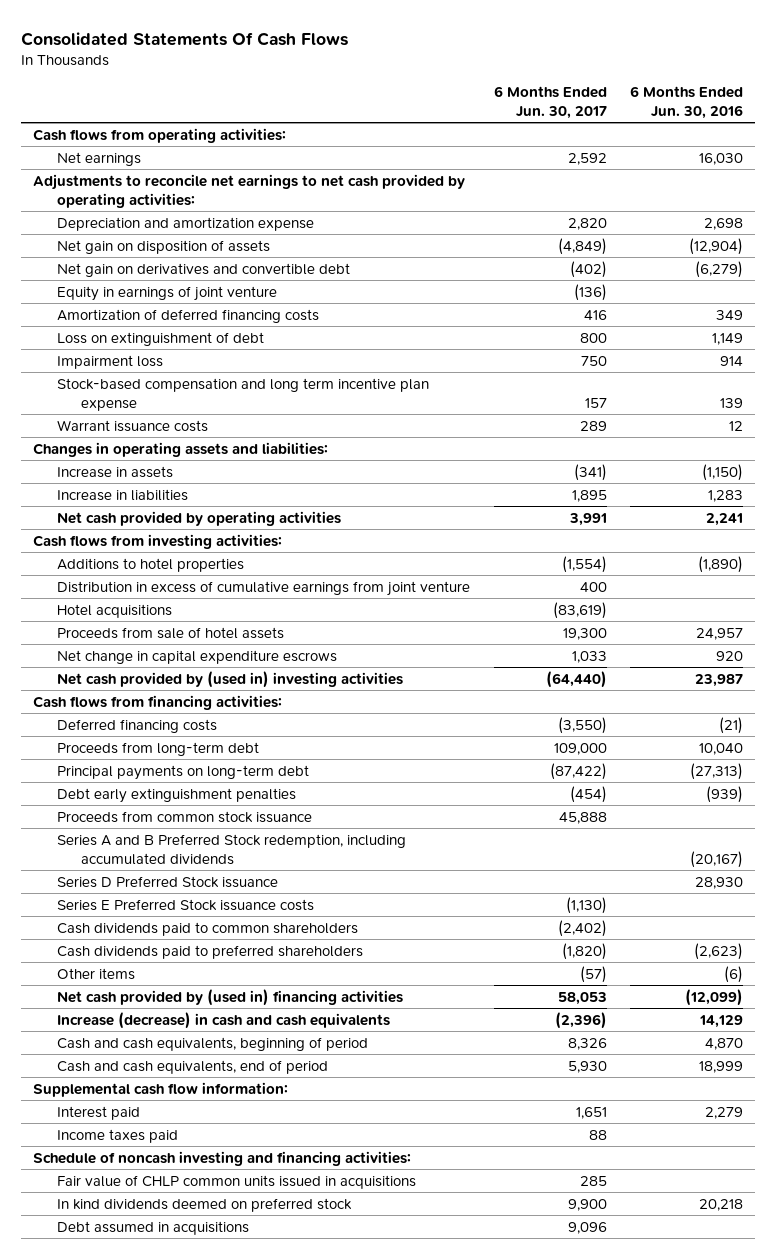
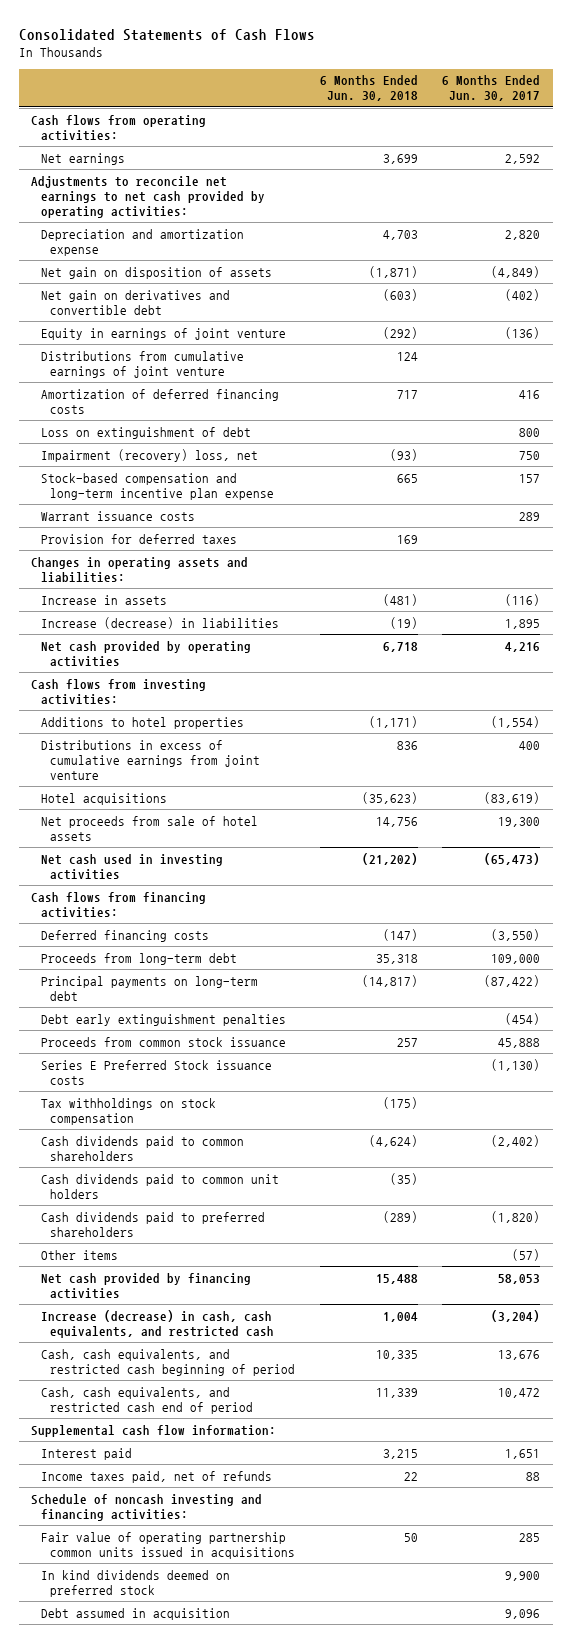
[21,31,349,46] Consolidated Statements Of Cash Flows -> [18,28,315,41] Consolidated Statements of Cash Flows
[630,86,744,119] 6 Months Ended Jun. 30, 2016 -> none
none -> [319,75,418,102] 6 Months Ended Jun. 30, 2018
none -> [40,350,244,378] Distributions from cumulative earnings of joint venture
[57,354,164,369] Impairment loss -> [40,448,258,462] Impairment (recovery) loss, net
[57,377,430,411] Stock-based compensation and long term incentive plan expense -> [40,472,274,500] Stock-based compensation and long-term incentive plan expense
none -> [40,533,237,544] Provision for deferred taxes
[573,463,607,481] (341) -> [505,593,541,606] (116)
[57,488,189,501] Increase in liabilities -> [40,616,279,629] Increase (decrease) in liabilities
[568,512,607,526] 3,991 -> [505,641,541,652] 4,216
[57,580,471,596] Distribution in excess of cumulative earnings from joint venture -> [40,739,260,780] Distributions in excess of cumulative earnings from joint venture
[57,649,338,664] Net change in capital expenditure escrows -> none
[57,626,285,639] Proceeds from sale of hotel assets -> [40,815,258,841] Net proceeds from sale of hotel assets
[57,670,404,688] Net cash provided by (used in) investing activities -> [40,853,223,880] Net cash used in investing activities
[545,670,607,688] (64,440) -> [484,852,541,865] (65,473)
[57,833,407,865] Series A and B Preferred Stock redemption, including accumulated dividends -> none
[57,875,279,888] Series D Preferred Stock issuance -> none
none -> [40,1097,216,1125] Tax withholdings on stock compensation
none -> [40,1173,279,1199] Cash dividends paid to common unit holders
[57,988,404,1006] Net cash provided by (used in) financing activities -> [40,1272,251,1299] Net cash provided by financing activities
[57,1011,391,1029] Increase (decrease) in cash and cash equivalents -> [40,1309,274,1338] Increase (decrease) in cash, cash equivalents, and restricted cash
[554,1011,607,1029] (2,396) -> [491,1309,541,1322] (3,204)
[57,1036,369,1051] Cash and cash equivalents, beginning of period -> [40,1348,295,1376] Cash, cash equivalents, and restricted cash beginning of period
[567,1037,607,1050] 8,326 -> [498,1349,541,1360] 13,676
[57,1059,329,1074] Cash and cash equivalents, end of period -> [40,1386,253,1414] Cash, cash equivalents, and restricted cash end of period
[567,1060,607,1073] 5,930 -> [498,1387,541,1398] 10,472
[57,1128,179,1143] Income taxes paid -> [40,1470,272,1483] Income taxes paid, net of refunds
[57,1174,417,1189] Fair value of CHLP common units issued in acquisitions -> [40,1531,295,1559] Fair value of operating partnership common units issued in acquisitions
[57,1220,250,1235] Debt assumed in acquisitions -> [40,1607,230,1620] Debt assumed in acquisition

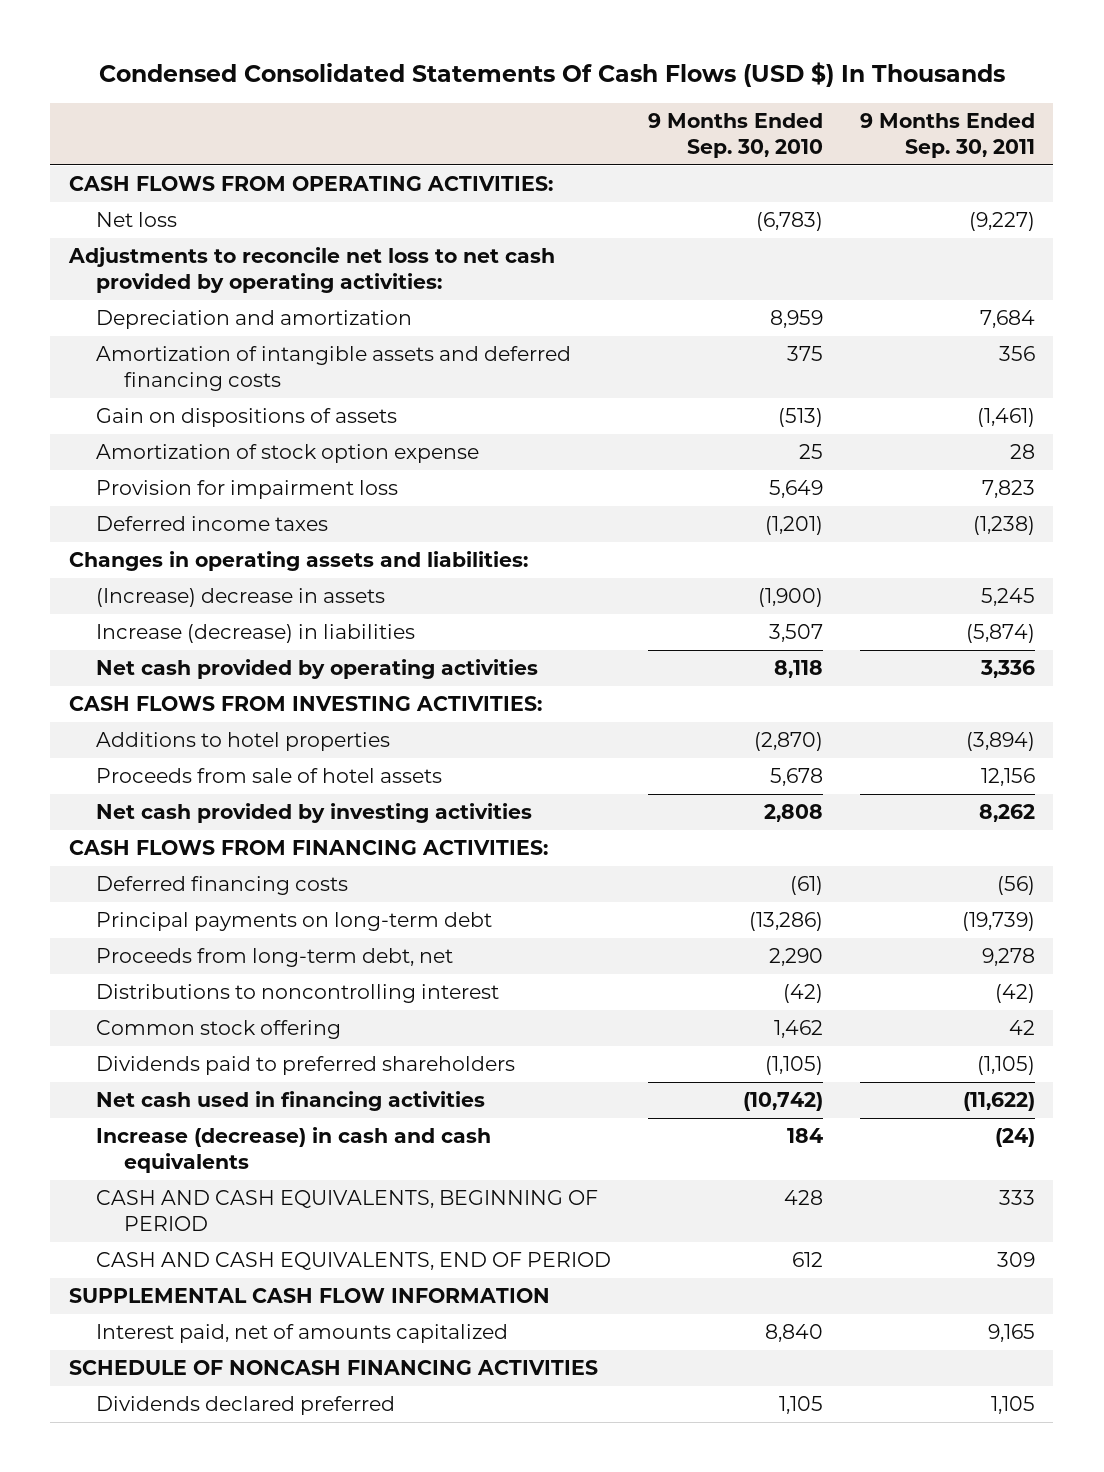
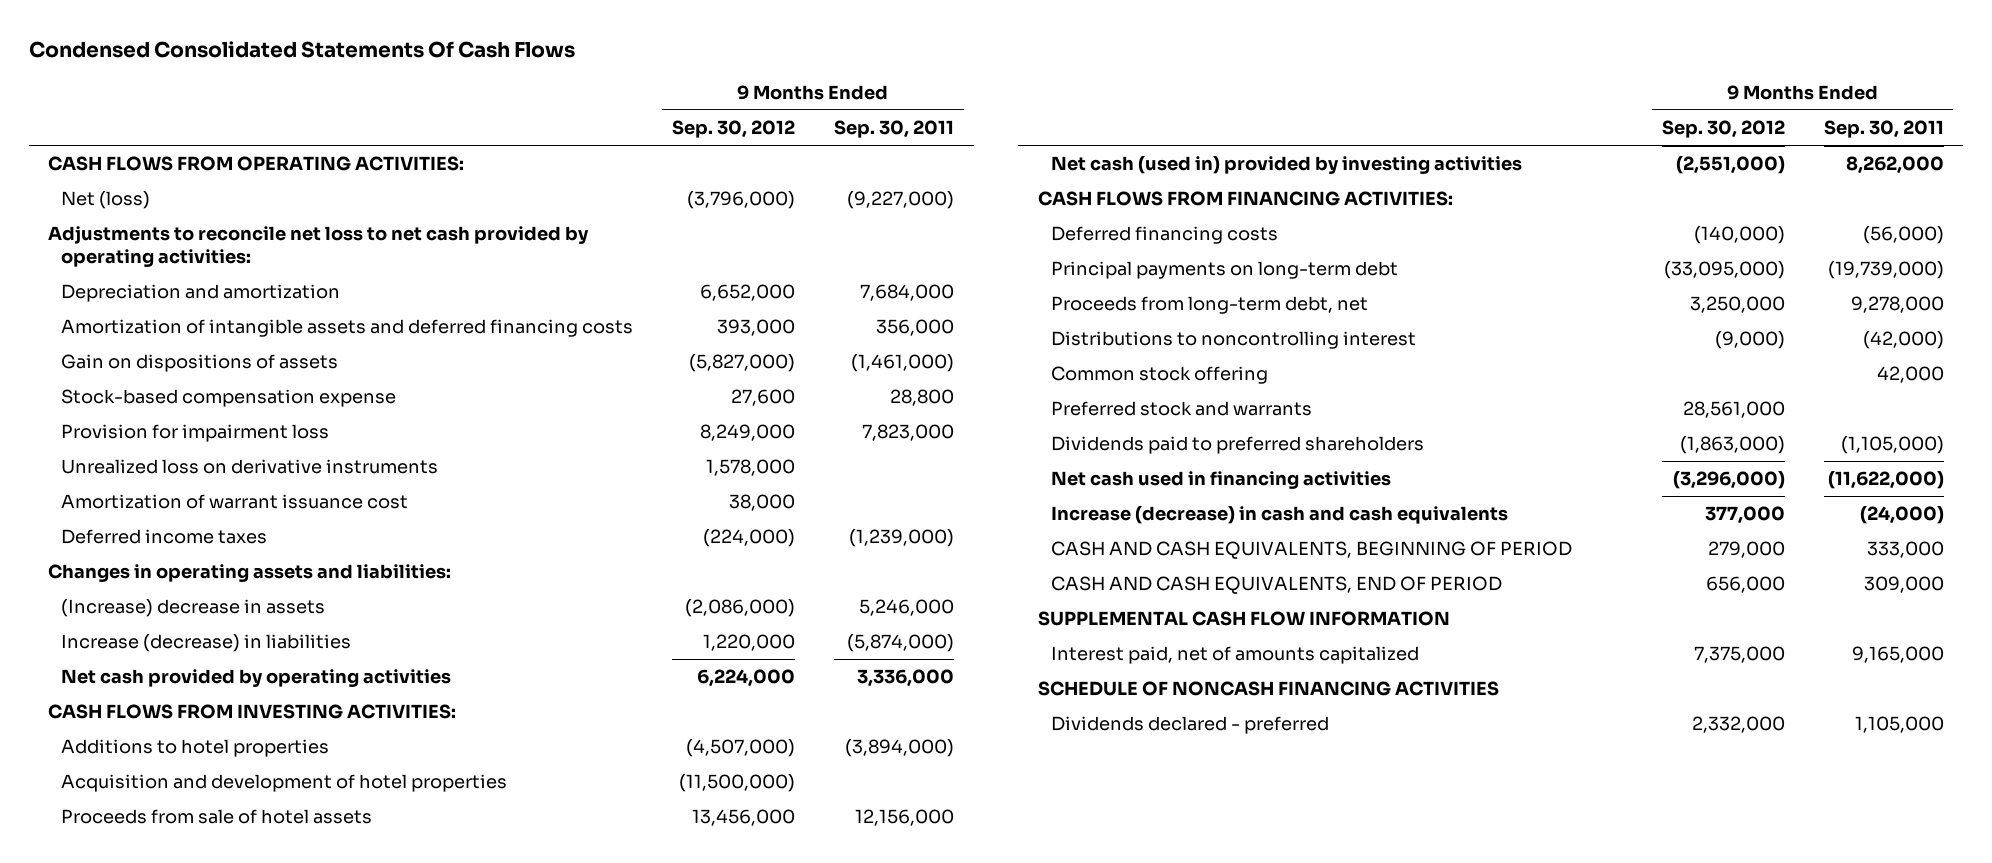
[98,62,1005,88] Condensed Consolidated Statements Of Cash Flows (USD $) In Thousands -> [28,40,575,58] Condensed Consolidated Statements Of Cash Flows
[648,113,824,158] 9 Months Ended Sep. 30, 2010 -> none
none -> [672,120,796,139] Sep. 30, 2012
[96,212,178,228] Net loss -> [61,191,151,210] Net (loss)
[968,212,1035,232] (9,227) -> [847,191,955,210] (9,227,000)
[96,444,480,464] Amortization of stock option expense -> none
[979,310,1035,329] 7,684 -> [860,284,955,302] 7,684,000
[998,346,1035,362] 356 -> [876,319,955,337] 356,000
[976,408,1035,428] (1,461) -> [851,354,955,373] (1,461,000)
none -> [61,389,397,408] Stock-based compensation expense
[981,480,1035,499] 7,823 -> [862,424,955,442] 7,823,000
none -> [61,459,439,475] Unrealized loss on derivative instruments
none -> [61,494,409,510] Amortization of warrant issuance cost
[972,516,1035,536] (1,238) -> [849,529,955,548] (1,239,000)
[980,588,1035,607] 5,245 -> [859,599,955,617] 5,246,000
[965,624,1035,644] (5,874) -> [847,634,955,653] (5,874,000)
[979,660,1035,679] 3,336 -> [857,669,955,688] 3,336,000
[965,732,1035,752] (3,894) -> [845,739,955,758] (3,894,000)
none -> [61,774,508,793] Acquisition and development of hotel properties
[980,768,1035,787] 12,156 -> [855,809,955,827] 12,156,000
[96,803,533,824] Net cash provided by investing activities -> [1050,156,1522,175] Net cash (used in) provided by investing activities
[978,804,1035,823] 8,262 -> [1845,156,1944,175] 8,262,000
[996,876,1035,896] (56) -> [1862,226,1944,245] (56,000)
[961,912,1035,932] (19,739) -> [1827,261,1944,280] (19,739,000)
[981,948,1035,967] 9,278 -> [1850,296,1944,314] 9,278,000
[994,984,1035,1004] (42) -> [1862,331,1944,350] (42,000)
[1008,1020,1035,1036] 42 -> [1876,366,1944,384] 42,000
none -> [1050,401,1312,417] Preferred stock and warrants
[976,1056,1035,1076] (1,105) -> [1840,436,1944,455] (1,105,000)
[962,1092,1035,1112] (11,622) -> [1827,471,1944,490] (11,622,000)
[994,1128,1035,1148] (24) -> [1859,506,1944,525] (24,000)
[998,1190,1035,1206] 333 -> [1866,541,1944,559] 333,000
[996,1252,1035,1268] 309 -> [1863,576,1944,594] 309,000
[987,1324,1035,1343] 9,165 -> [1851,646,1944,664] 9,165,000
[96,1396,396,1416] Dividends declared preferred -> [1050,716,1329,735] Dividends declared - preferred
[990,1396,1035,1415] 1,105 -> [1854,716,1944,734] 1,105,000

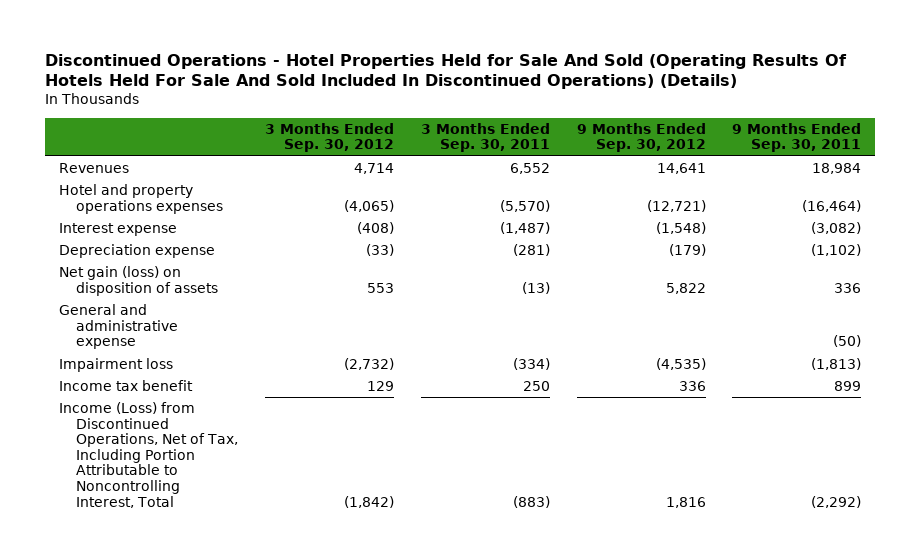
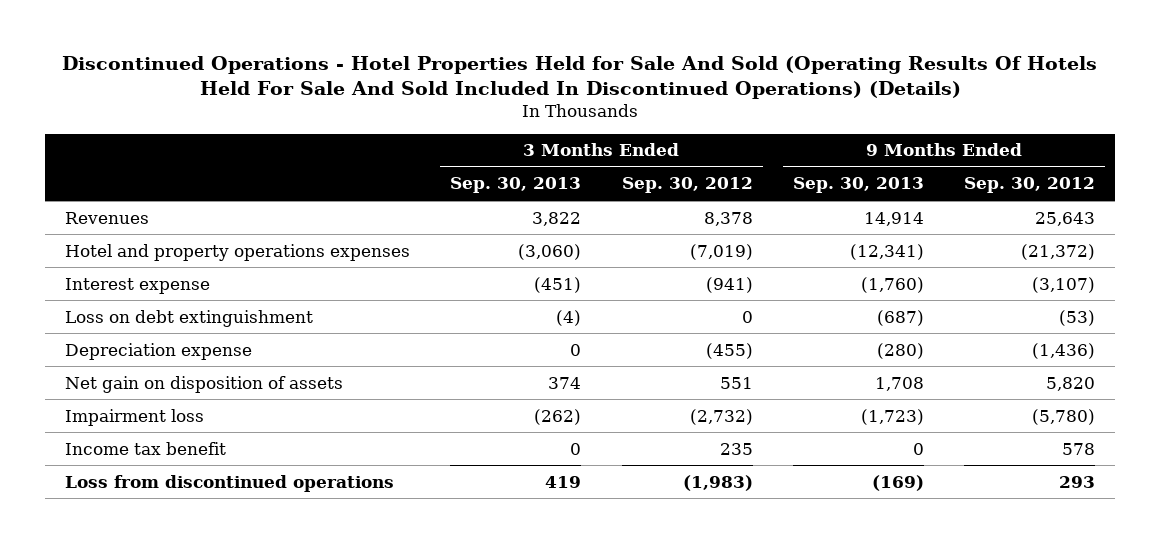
[420,122,550,153] 3 Months Ended Sep. 30, 2011 -> none
[732,122,862,153] 9 Months Ended Sep. 30, 2011 -> none
none -> [450,177,582,194] Sep. 30, 2013
none -> [792,177,924,194] Sep. 30, 2013
[58,304,179,350] General and administrative expense -> none
[353,163,394,175] 4,714 -> [703,211,753,226] 8,378
[656,163,706,175] 14,641 -> [1035,211,1096,226] 25,643
[343,199,394,212] (4,065) -> [689,243,753,260] (7,019)
[646,199,706,212] (12,721) -> [1021,243,1096,260] (21,372)
[356,222,394,235] (408) -> [705,276,753,293] (941)
[655,222,706,235] (1,548) -> [1032,276,1096,293] (3,107)
none -> [64,309,313,327] Loss on debt extinguishment
[365,244,394,257] (33) -> [705,342,753,359] (455)
[668,244,706,257] (179) -> [1032,342,1096,359] (1,436)
[58,266,219,296] Net gain (loss) on disposition of assets -> [64,375,343,393] Net gain on disposition of assets
[366,282,394,293] 553 -> [719,376,753,389] 551
[665,282,706,294] 5,822 -> [1046,376,1096,391] 5,820
[655,358,706,371] (4,535) -> [1032,408,1096,425] (5,780)
[366,381,394,392] 129 -> [719,442,753,455] 235
[678,381,706,392] 336 -> [1062,442,1096,455] 578
[58,402,239,508] Income (Loss) from Discontinued Operations, Net of Tax, Including Portion Attributable to Noncontrolling Interest, Total -> [64,474,394,492] Loss from discontinued operations
[343,495,394,508] (1,842) -> [682,474,753,491] (1,983)
[665,496,706,508] 1,816 -> [1059,475,1096,488] 293

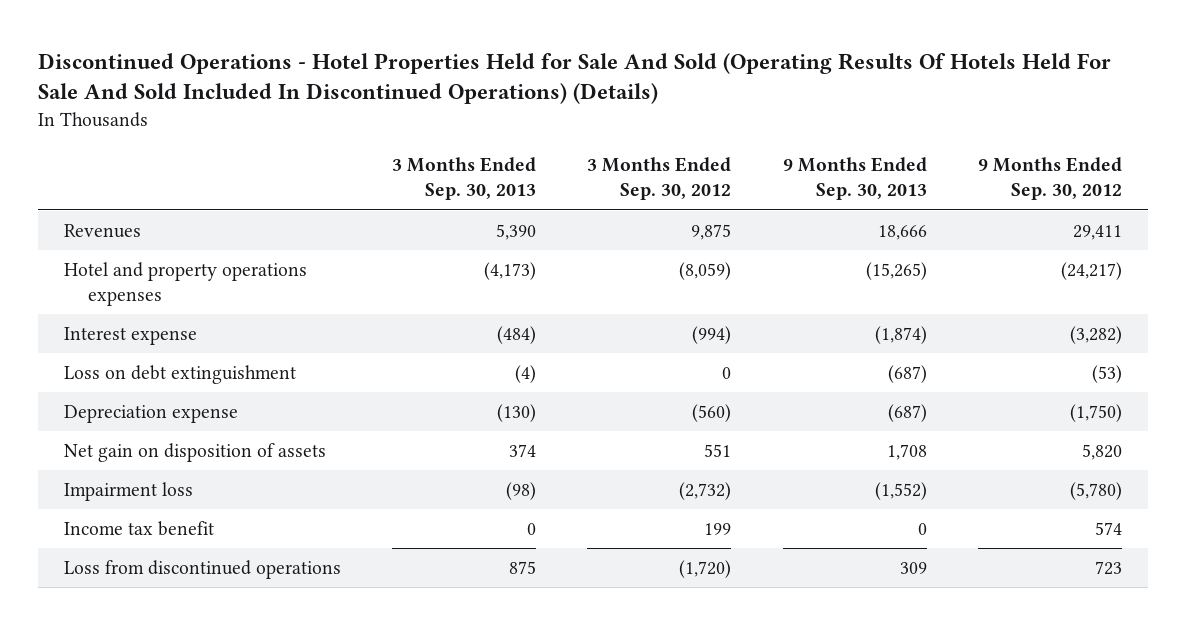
[532,211,582,226] 3,822 -> [495,223,536,240] 5,390
[703,211,753,226] 8,378 -> [691,223,732,240] 9,875
[863,211,924,226] 14,914 -> [877,224,927,240] 18,666
[1035,211,1096,226] 25,643 -> [1073,224,1123,240] 29,411
[518,243,582,260] (3,060) -> [483,261,536,280] (4,173)
[689,243,753,260] (7,019) -> [679,261,732,280] (8,059)
[849,243,924,260] (12,341) -> [865,261,927,280] (15,265)
[1021,243,1096,260] (21,372) -> [1061,261,1123,280] (24,217)
[534,276,582,293] (451) -> [496,325,536,344] (484)
[705,276,753,293] (941) -> [692,325,732,344] (994)
[860,276,924,293] (1,760) -> [874,325,927,344] (1,874)
[1032,276,1096,293] (3,107) -> [1070,325,1123,344] (3,282)
[570,343,582,356] 0 -> [496,403,536,422] (130)
[705,342,753,359] (455) -> [692,403,732,422] (560)
[876,342,924,359] (280) -> [887,403,927,422] (687)
[1032,342,1096,359] (1,436) -> [1070,403,1123,422] (1,750)
[534,408,582,425] (262) -> [505,481,536,500] (98)
[860,408,924,425] (1,723) -> [874,481,927,500] (1,552)
[719,442,753,455] 235 -> [704,522,732,535] 199
[1062,442,1096,455] 578 -> [1095,521,1123,535] 574
[545,475,582,488] 419 -> [508,560,536,574] 875
[682,474,753,491] (1,983) -> [679,559,732,578] (1,720)
[871,474,924,491] (169) -> [899,561,927,574] 309
[1059,475,1096,488] 293 -> [1095,560,1123,575] 723

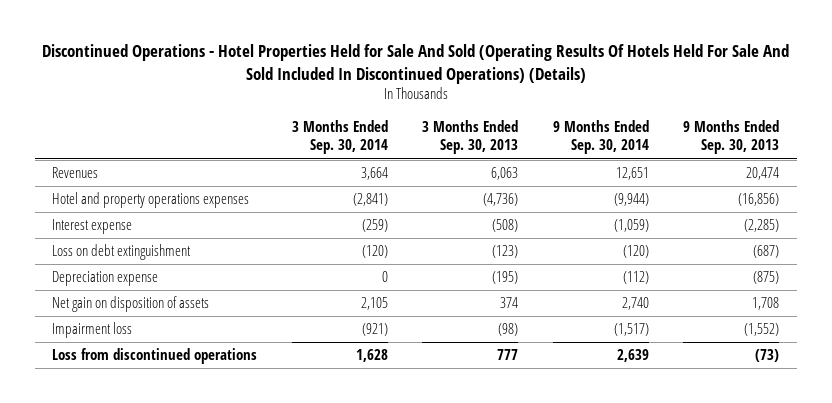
[587,157,732,201] 3 Months Ended Sep. 30, 2012 -> none
[978,157,1123,201] 9 Months Ended Sep. 30, 2012 -> none
none -> [291,120,388,155] 3 Months Ended Sep. 30, 2014
none -> [552,120,649,155] 9 Months Ended Sep. 30, 2014
[495,223,536,240] 5,390 -> [491,167,519,181] 6,063
[877,224,927,240] 18,666 -> [746,167,780,181] 20,474
[483,261,536,280] (4,173) -> [483,193,519,207] (4,736)
[865,261,927,280] (15,265) -> [738,193,780,207] (16,856)
[496,325,536,344] (484) -> [492,219,519,233] (508)
[874,325,927,344] (1,874) -> [744,219,780,233] (2,285)
[514,364,536,383] (4) -> [492,245,519,259] (123)
[496,403,536,422] (130) -> [492,271,519,285] (195)
[887,403,927,422] (687) -> [753,271,780,285] (875)
[63,520,214,536] Income tax benefit -> none
[508,560,536,574] 875 -> [497,349,519,361] 777
[899,561,927,574] 309 -> [755,349,780,363] (73)

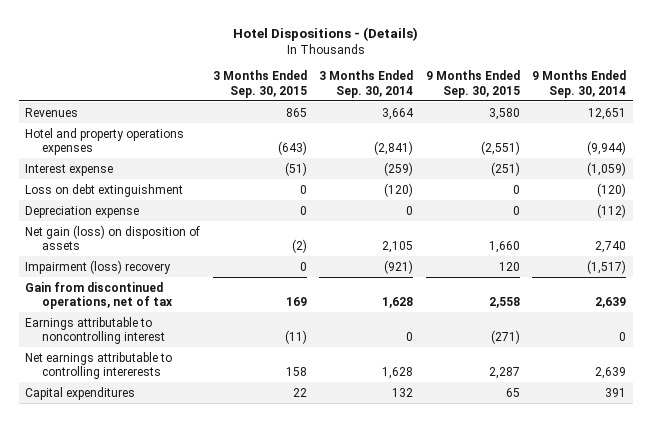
[41,44,789,84] Discontinued Operations - Hotel Properties Held for Sale And Sold (Operating Results Of Hotels Held For Sale And Sold Included In Discontinued Operations) (Details) -> [232,26,418,41] Hotel Dispositions - (Details)
[422,120,519,155] 3 Months Ended Sep. 30, 2013 -> none
[683,120,780,155] 9 Months Ended Sep. 30, 2013 -> none
none -> [212,70,307,98] 3 Months Ended Sep. 30, 2015
none -> [425,70,520,98] 9 Months Ended Sep. 30, 2015
[52,296,210,313] Net gain on disposition of assets -> [25,224,201,251] Net gain (loss) on disposition of assets
[52,322,133,339] Impairment loss -> [25,259,172,274] Impairment (loss) recovery
[52,348,258,365] Loss from discontinued operations -> [25,281,174,310] Gain from discontinued operations, net of tax
none -> [25,316,166,345] Earnings attributable to noncontrolling interest
none -> [25,351,173,380] Net earnings attributable to controlling intererests
none -> [25,386,136,400] Capital expenditures

